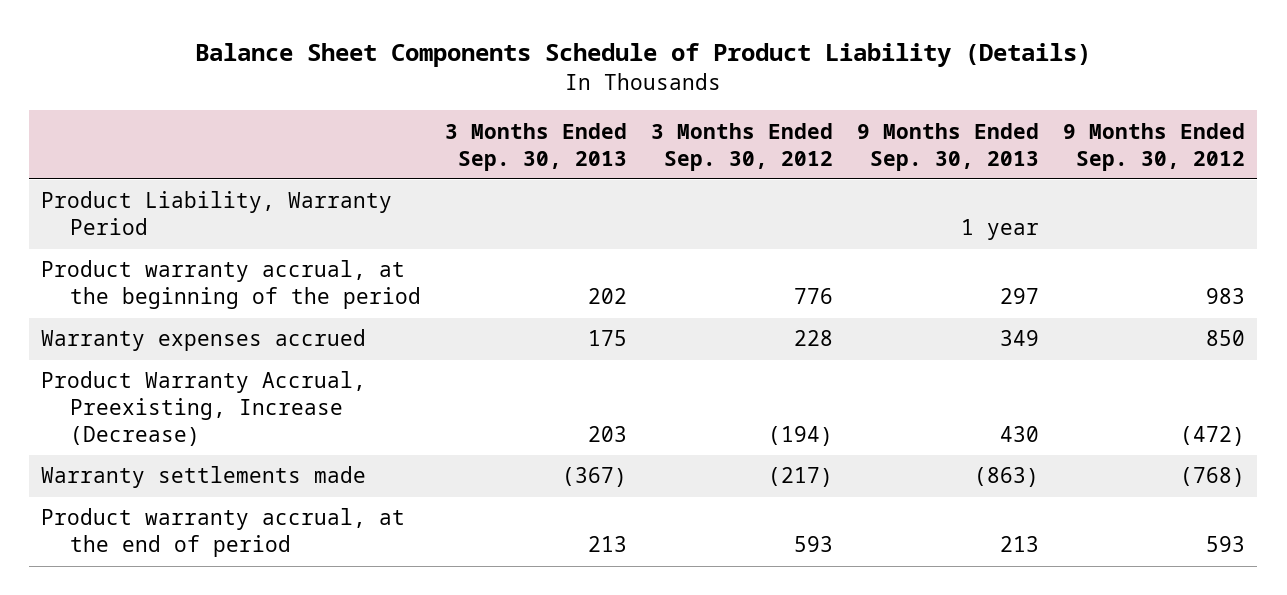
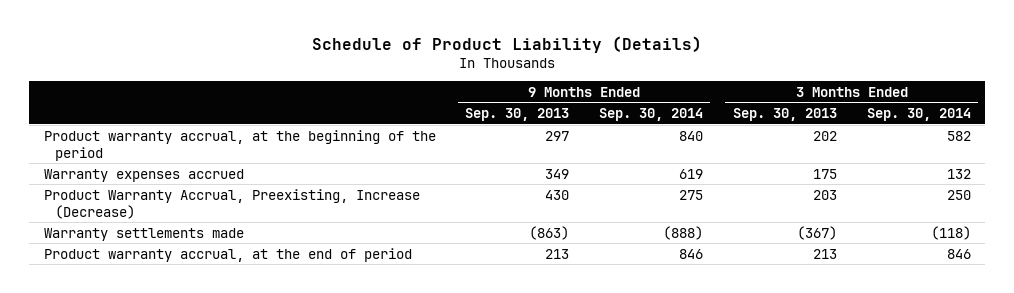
[195,43,1092,68] Balance Sheet Components Schedule of Product Liability (Details) -> [312,35,703,53] Schedule of Product Liability (Details)
[651,122,834,171] 3 Months Ended Sep. 30, 2012 -> none
[1063,122,1246,171] 9 Months Ended Sep. 30, 2012 -> none
none -> [599,108,704,122] Sep. 30, 2014
none -> [866,108,971,122] Sep. 30, 2014
[41,191,393,236] Product Liability, Warranty Period -> none

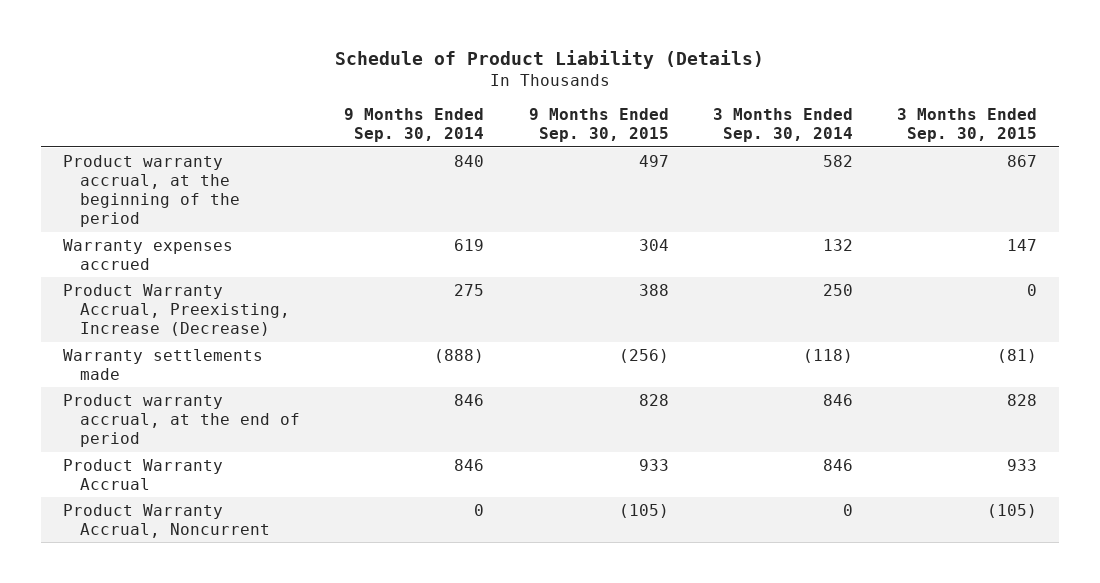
[465,108,570,122] Sep. 30, 2013 -> none
[732,108,837,122] Sep. 30, 2013 -> none
none -> [528,108,669,143] 9 Months Ended Sep. 30, 2015
none -> [896,108,1037,143] 3 Months Ended Sep. 30, 2015
none -> [63,458,224,490] Product Warranty Accrual
none -> [63,503,271,538] Product Warranty Accrual, Noncurrent

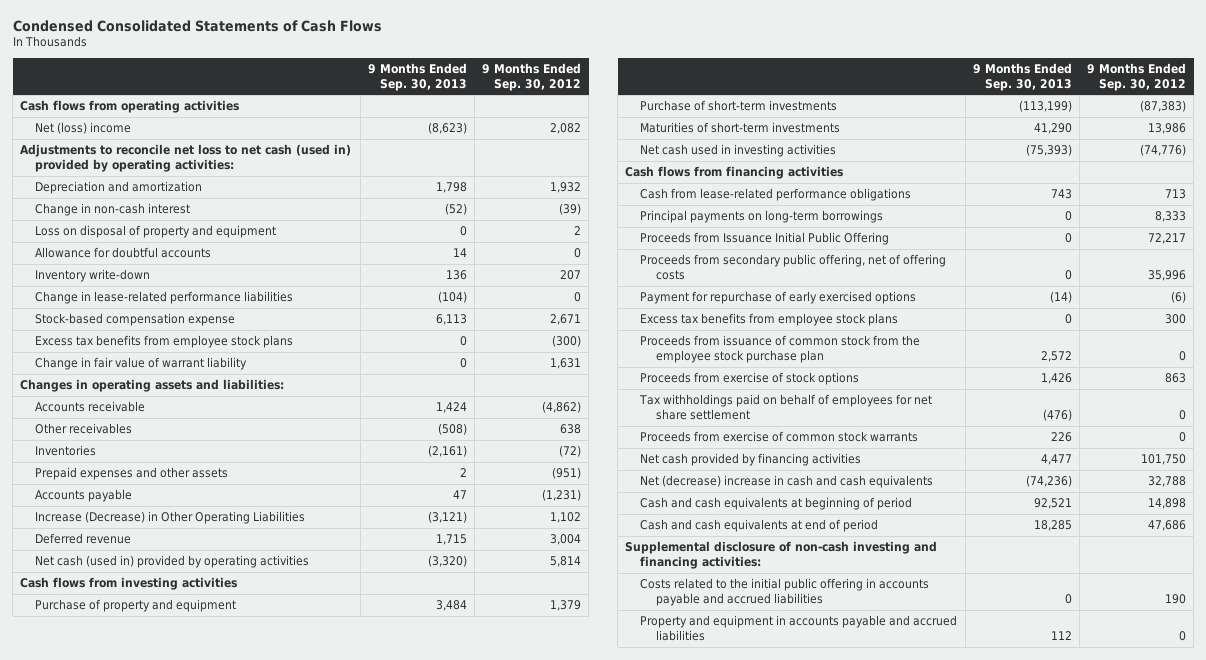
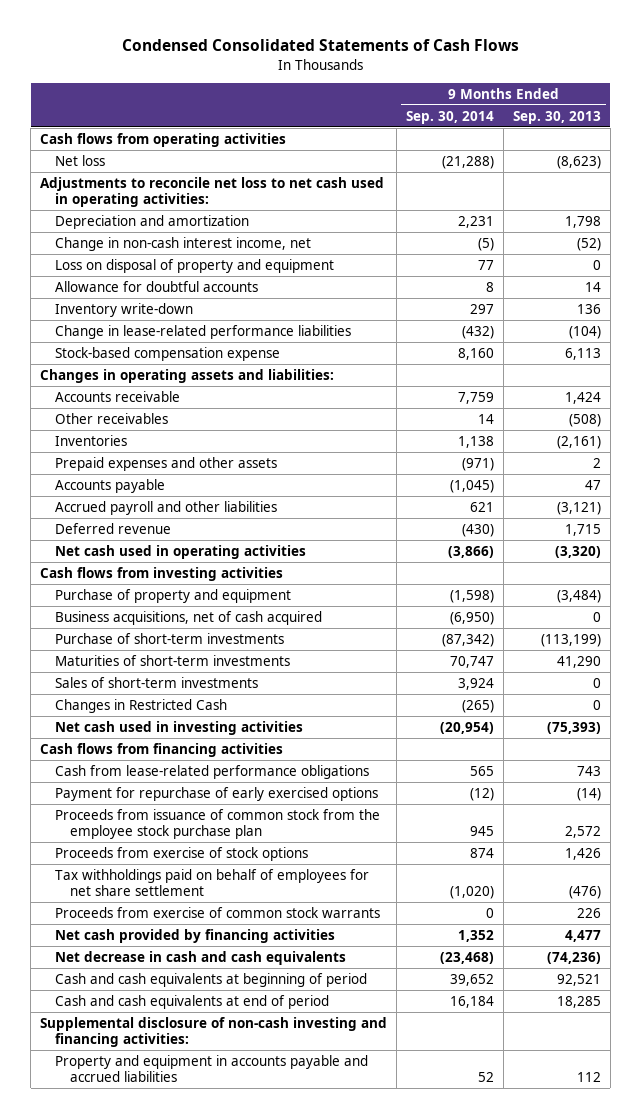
[482,62,582,91] 9 Months Ended Sep. 30, 2012 -> none
none -> [406,110,495,124] Sep. 30, 2014
[35,122,132,135] Net (loss) income -> [55,154,106,166] Net loss
[20,144,352,173] Adjustments to reconcile net loss to net cash (used in) provided by operating activities: -> [40,176,385,208] Adjustments to reconcile net loss to net cash used in operating activities:
[35,203,191,217] Change in non-cash interest -> [55,236,312,251] Change in non-cash interest income, net
[35,335,294,349] Excess tax benefits from employee stock plans -> none
[35,357,248,371] Change in fair value of warrant liability -> none
[35,511,306,525] Increase (Decrease) in Other Operating Liabilities -> [55,500,278,515] Accrued payroll and other liabilities
[35,555,310,569] Net cash (used in) provided by operating activities -> [55,544,307,559] Net cash used in operating activities
[435,600,467,612] 3,484 -> [556,589,601,603] (3,484)
none -> [55,610,323,625] Business acquisitions, net of cash acquired
none -> [55,676,259,688] Sales of short-term investments
none -> [55,698,228,713] Changes in Restricted Cash
[640,210,884,224] Principal payments on long-term borrowings -> none
[640,232,890,246] Proceeds from Issuance Initial Public Offering -> none
[640,254,947,281] Proceeds from secondary public offering, net of offering costs -> none
[640,313,899,327] Excess tax benefits from employee stock plans -> none
[640,475,934,489] Net (decrease) increase in cash and cash equivalents -> [55,950,347,965] Net decrease in cash and cash equivalents
[640,578,930,607] Costs related to the initial public offering in accounts payable and accrued liabilities -> none

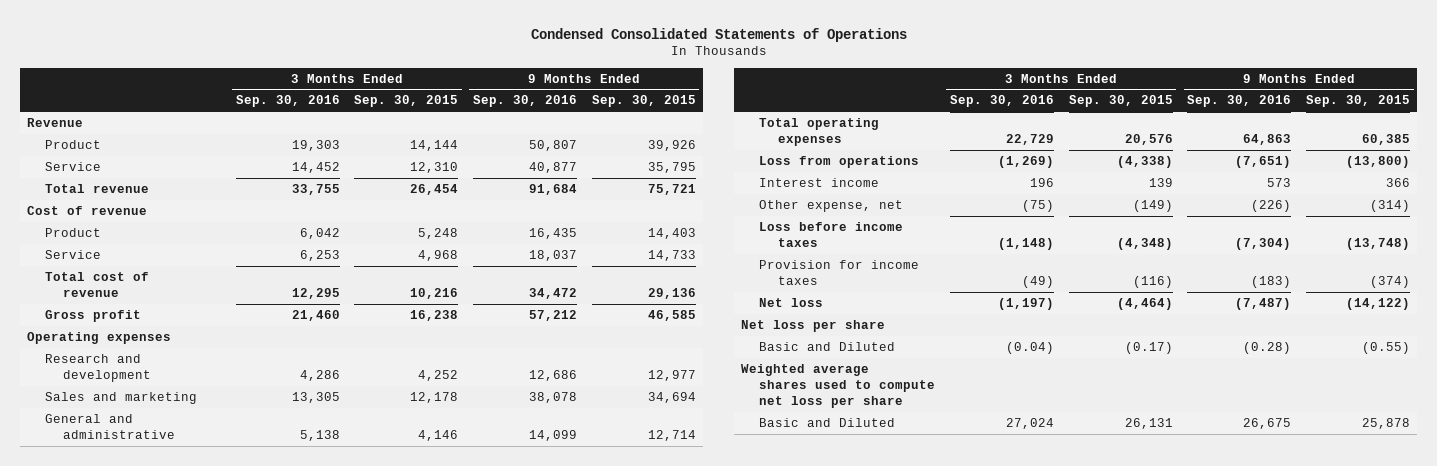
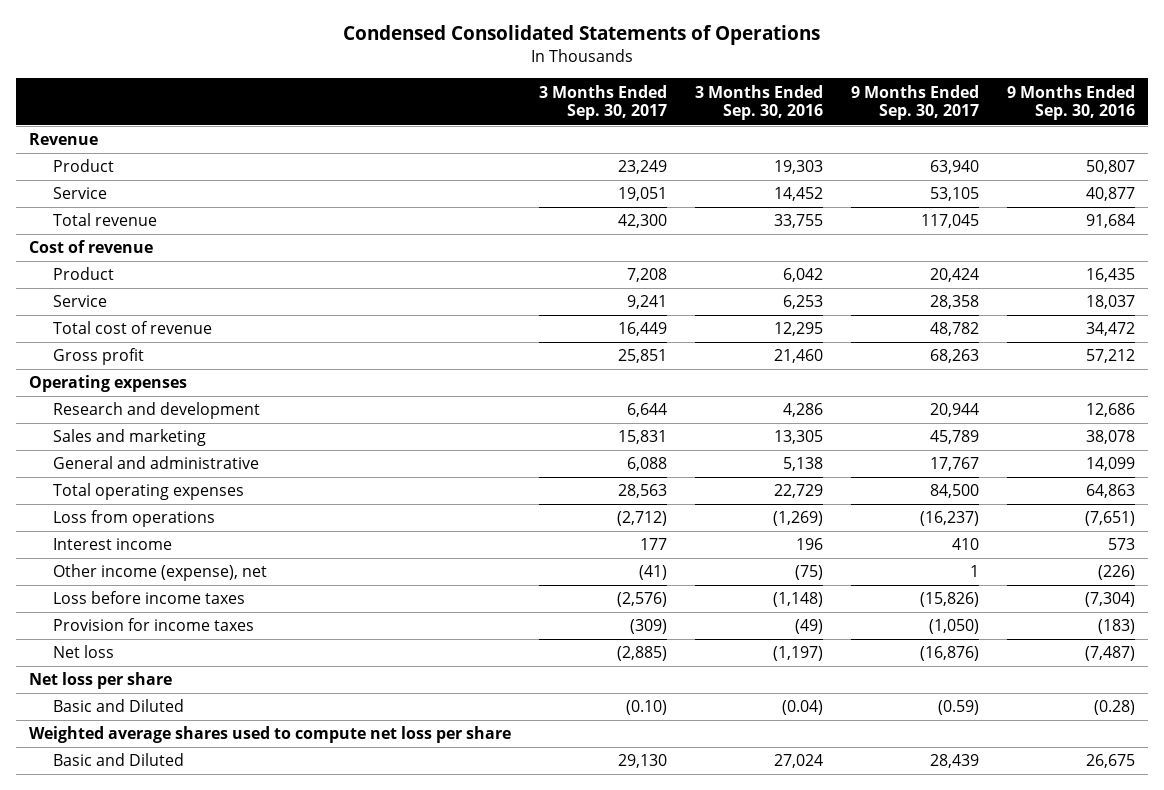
[354,95,459,108] Sep. 30, 2015 -> none
[591,95,696,108] Sep. 30, 2015 -> none
none -> [539,84,668,121] 3 Months Ended Sep. 30, 2017
none -> [850,84,979,121] 9 Months Ended Sep. 30, 2017
[759,199,904,212] Other expense, net -> [53,564,268,582] Other income (expense), net

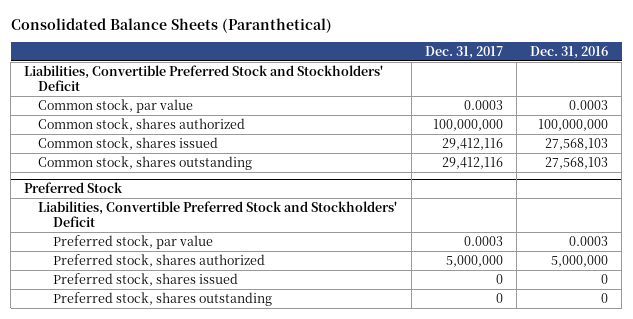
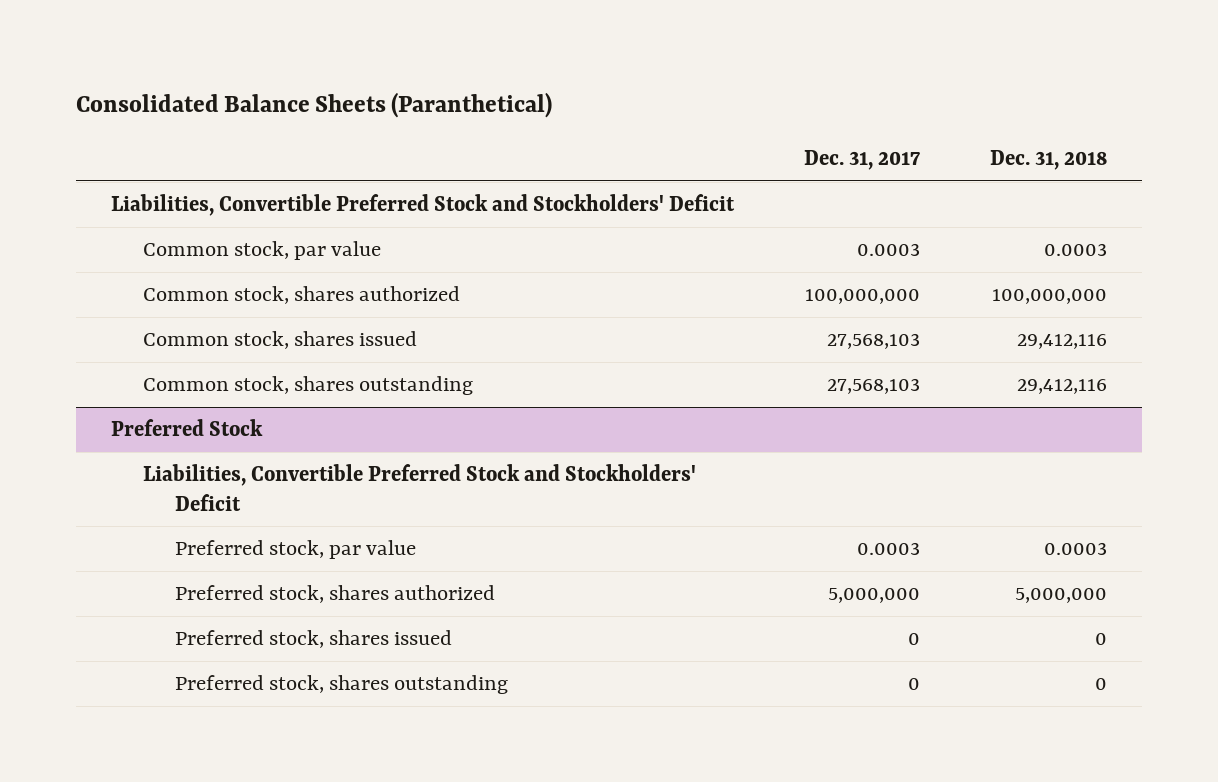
[530,45,609,59] Dec. 31, 2016 -> none
none -> [989,150,1107,171] Dec. 31, 2018
[441,137,503,150] 29,412,116 -> [826,333,920,350] 27,568,103
[441,156,503,169] 29,412,116 -> [826,378,920,395] 27,568,103

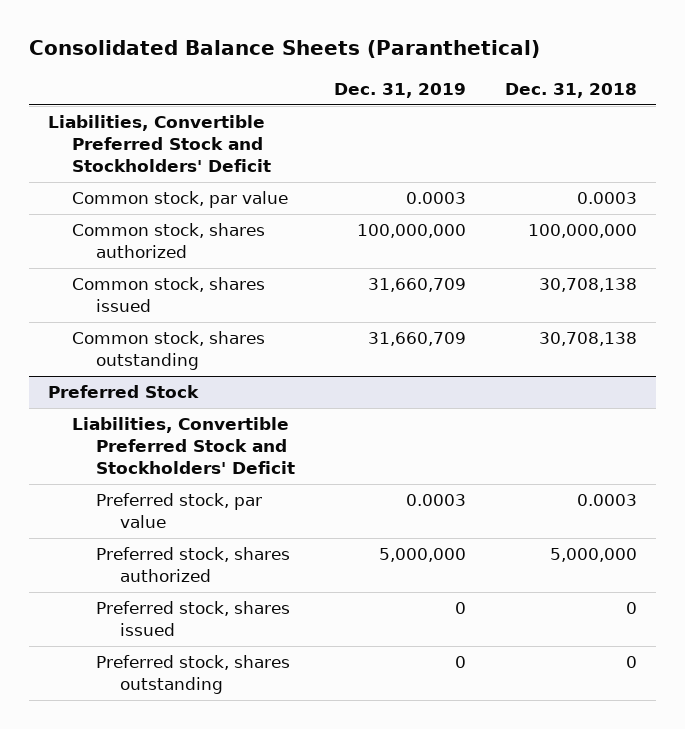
[803,150,920,171] Dec. 31, 2017 -> none
none -> [333,82,466,98] Dec. 31, 2019
[1016,334,1107,350] 29,412,116 -> [538,278,637,293] 30,708,138
[1016,379,1107,395] 29,412,116 -> [538,332,637,347] 30,708,138

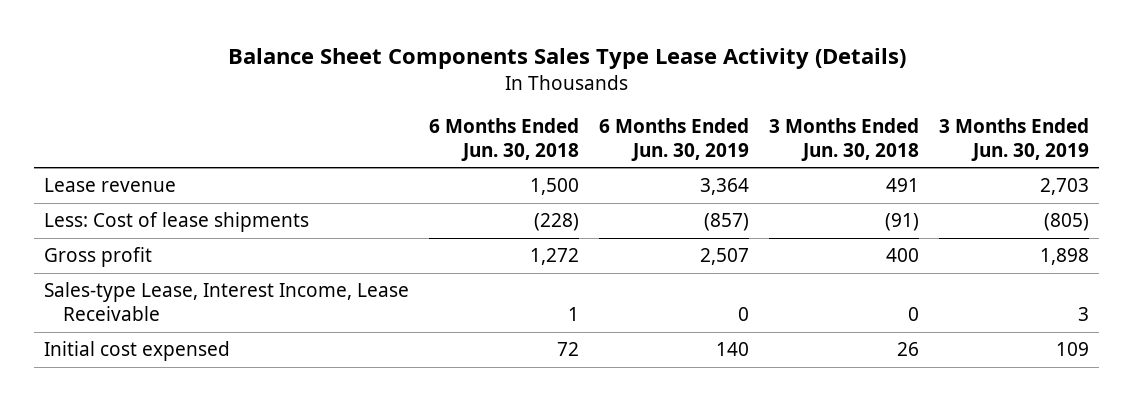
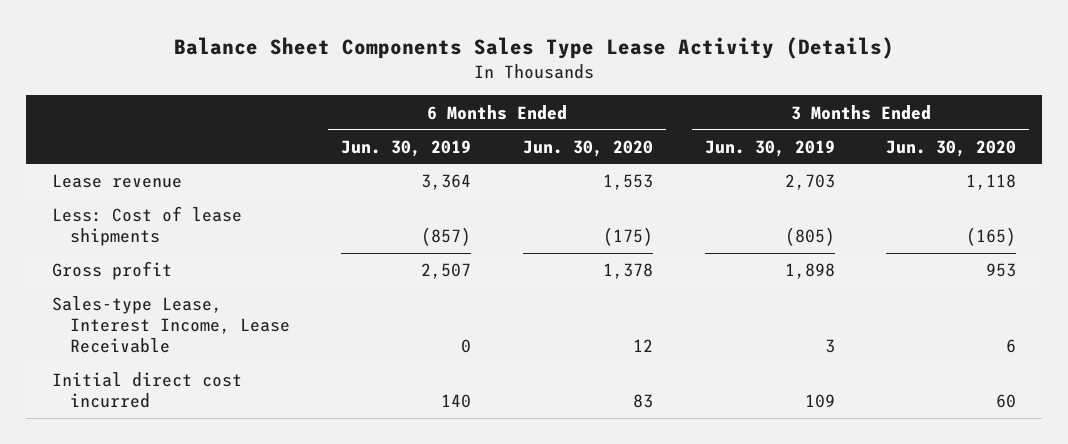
[429,118,580,161] 6 Months Ended Jun. 30, 2018 -> none
[769,118,920,161] 3 Months Ended Jun. 30, 2018 -> none
none -> [523,139,654,157] Jun. 30, 2020
none -> [886,139,1017,157] Jun. 30, 2020
[44,341,231,362] Initial cost expensed -> [52,372,243,409] Initial direct cost incurred

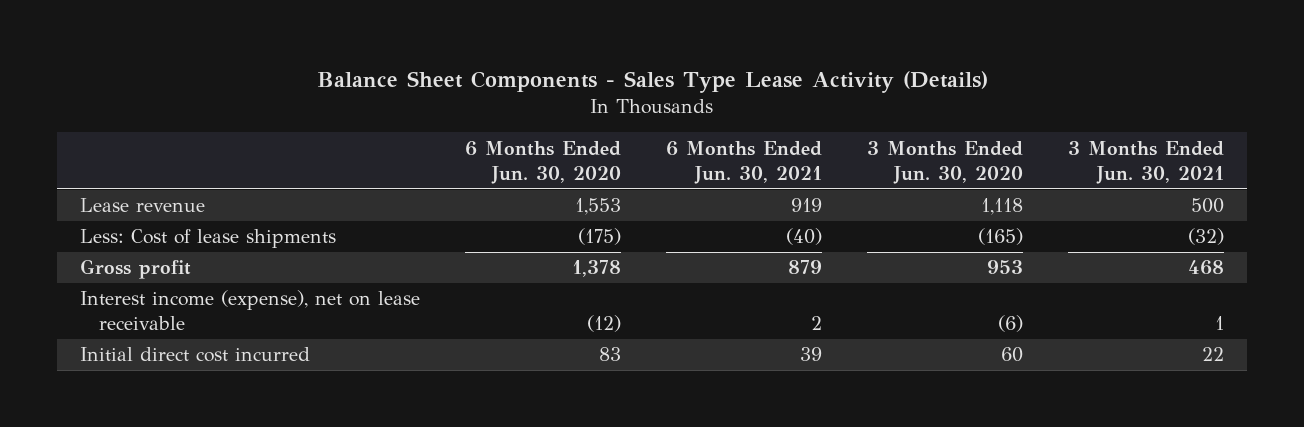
[174,36,895,59] Balance Sheet Components Sales Type Lease Activity (Details) -> [316,71,988,94] Balance Sheet Components - Sales Type Lease Activity (Details)
[341,139,472,157] Jun. 30, 2019 -> none
[704,139,835,157] Jun. 30, 2019 -> none
none -> [665,140,822,184] 6 Months Ended Jun. 30, 2021
none -> [1068,140,1225,184] 3 Months Ended Jun. 30, 2021
[52,296,290,354] Sales-type Lease, Interest Income, Lease Receivable -> none
none -> [79,290,420,331] Interest income (expense), net on lease receivable

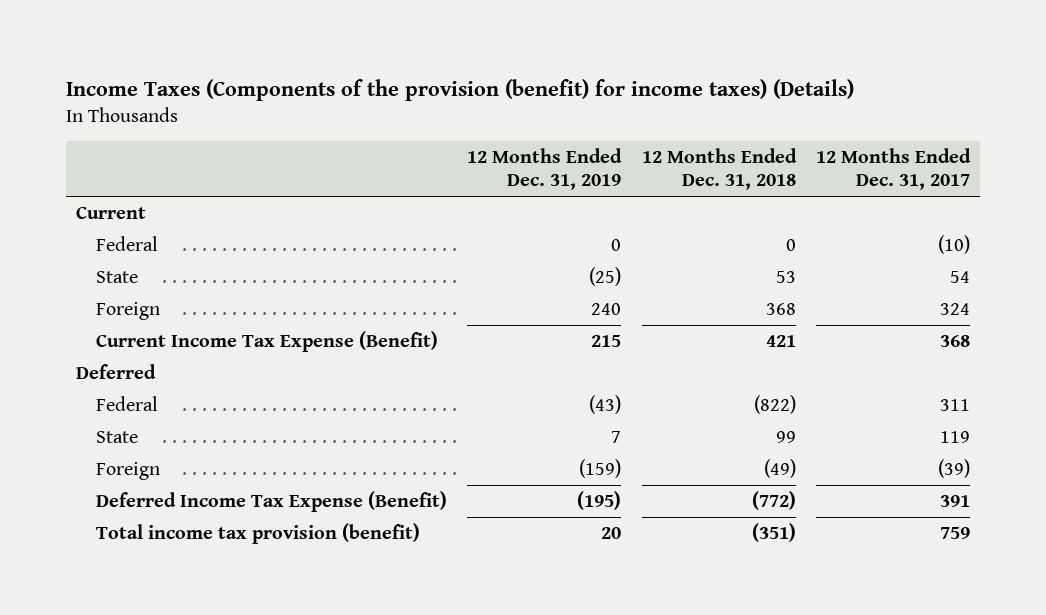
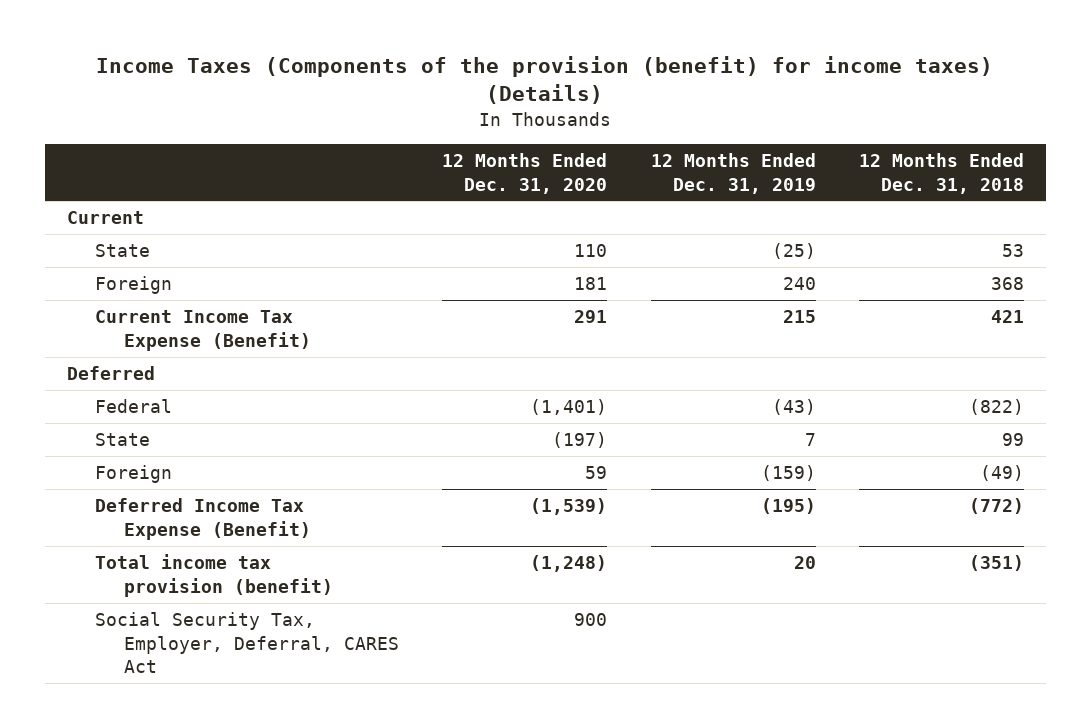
[815,148,971,191] 12 Months Ended Dec. 31, 2017 -> none
none -> [442,153,608,194] 12 Months Ended Dec. 31, 2020
[96,235,159,251] Federal -> none
none -> [95,612,400,674] Social Security Tax, Employer, Deferral, CARES Act

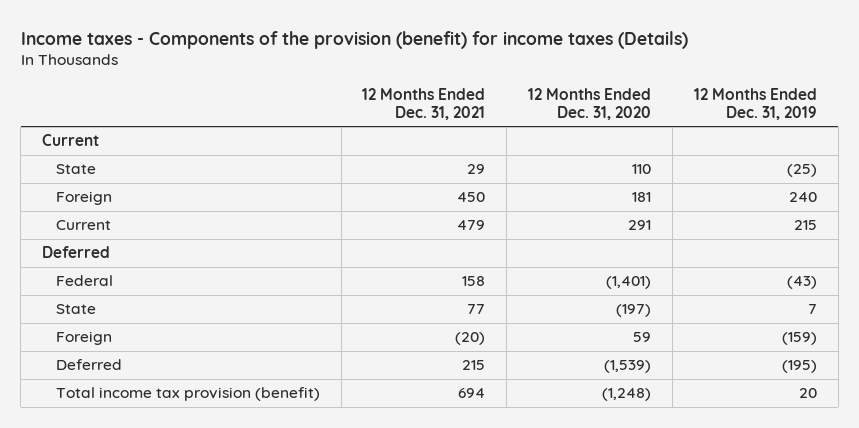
[96,56,994,105] Income Taxes (Components of the provision (benefit) for income taxes) (Details) -> [20,30,688,49] Income taxes - Components of the provision (benefit) for income taxes (Details)
[858,153,1024,194] 12 Months Ended Dec. 31, 2018 -> none
none -> [362,87,486,120] 12 Months Ended Dec. 31, 2021
[95,310,312,351] Current Income Tax Expense (Benefit) -> [55,220,111,231] Current
[95,498,312,540] Deferred Income Tax Expense (Benefit) -> [55,359,122,371] Deferred
[95,612,400,674] Social Security Tax, Employer, Deferral, CARES Act -> none

